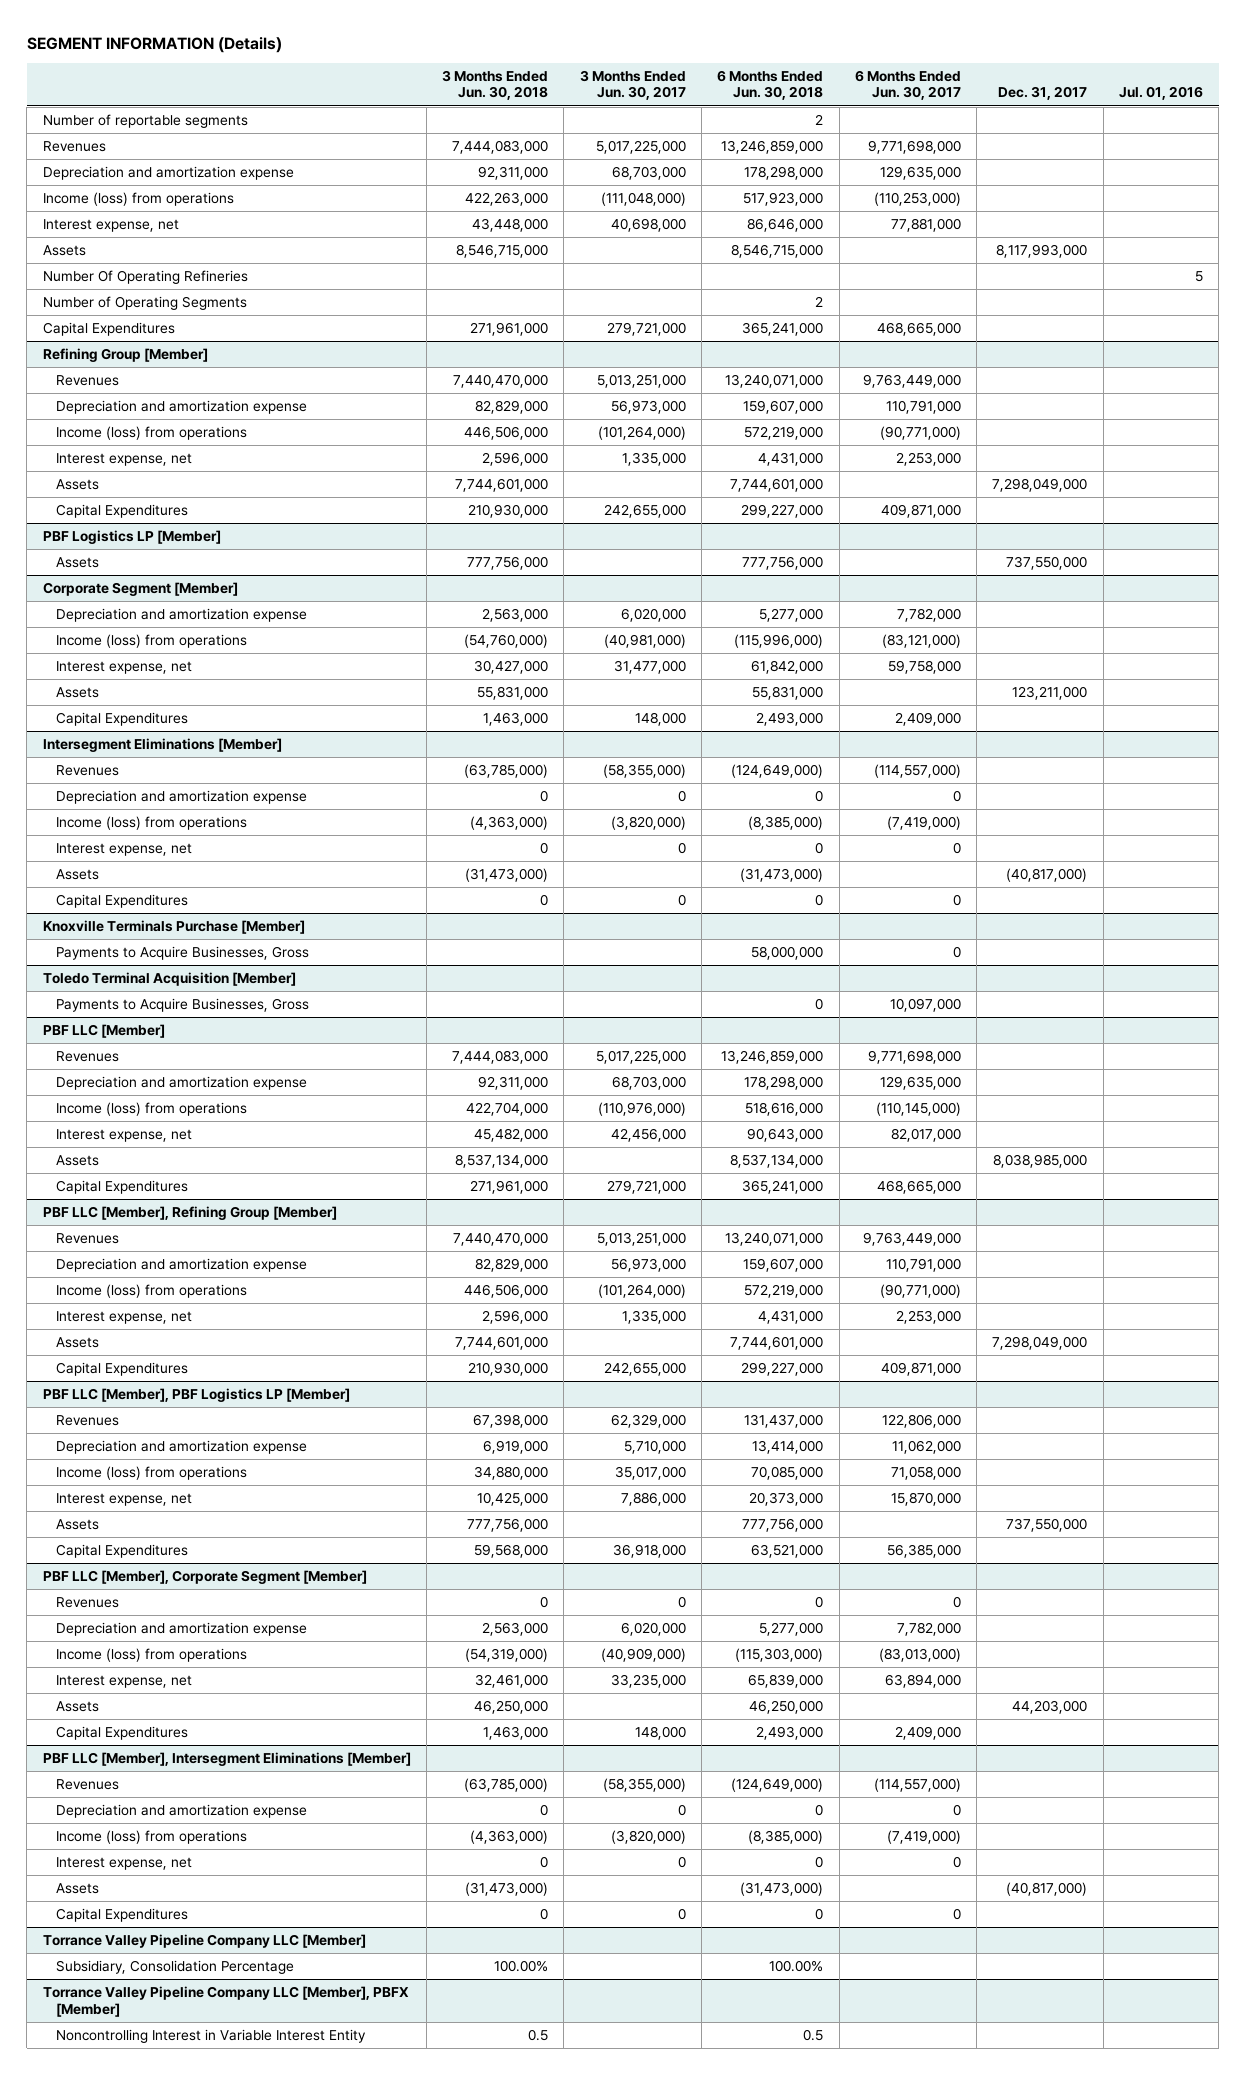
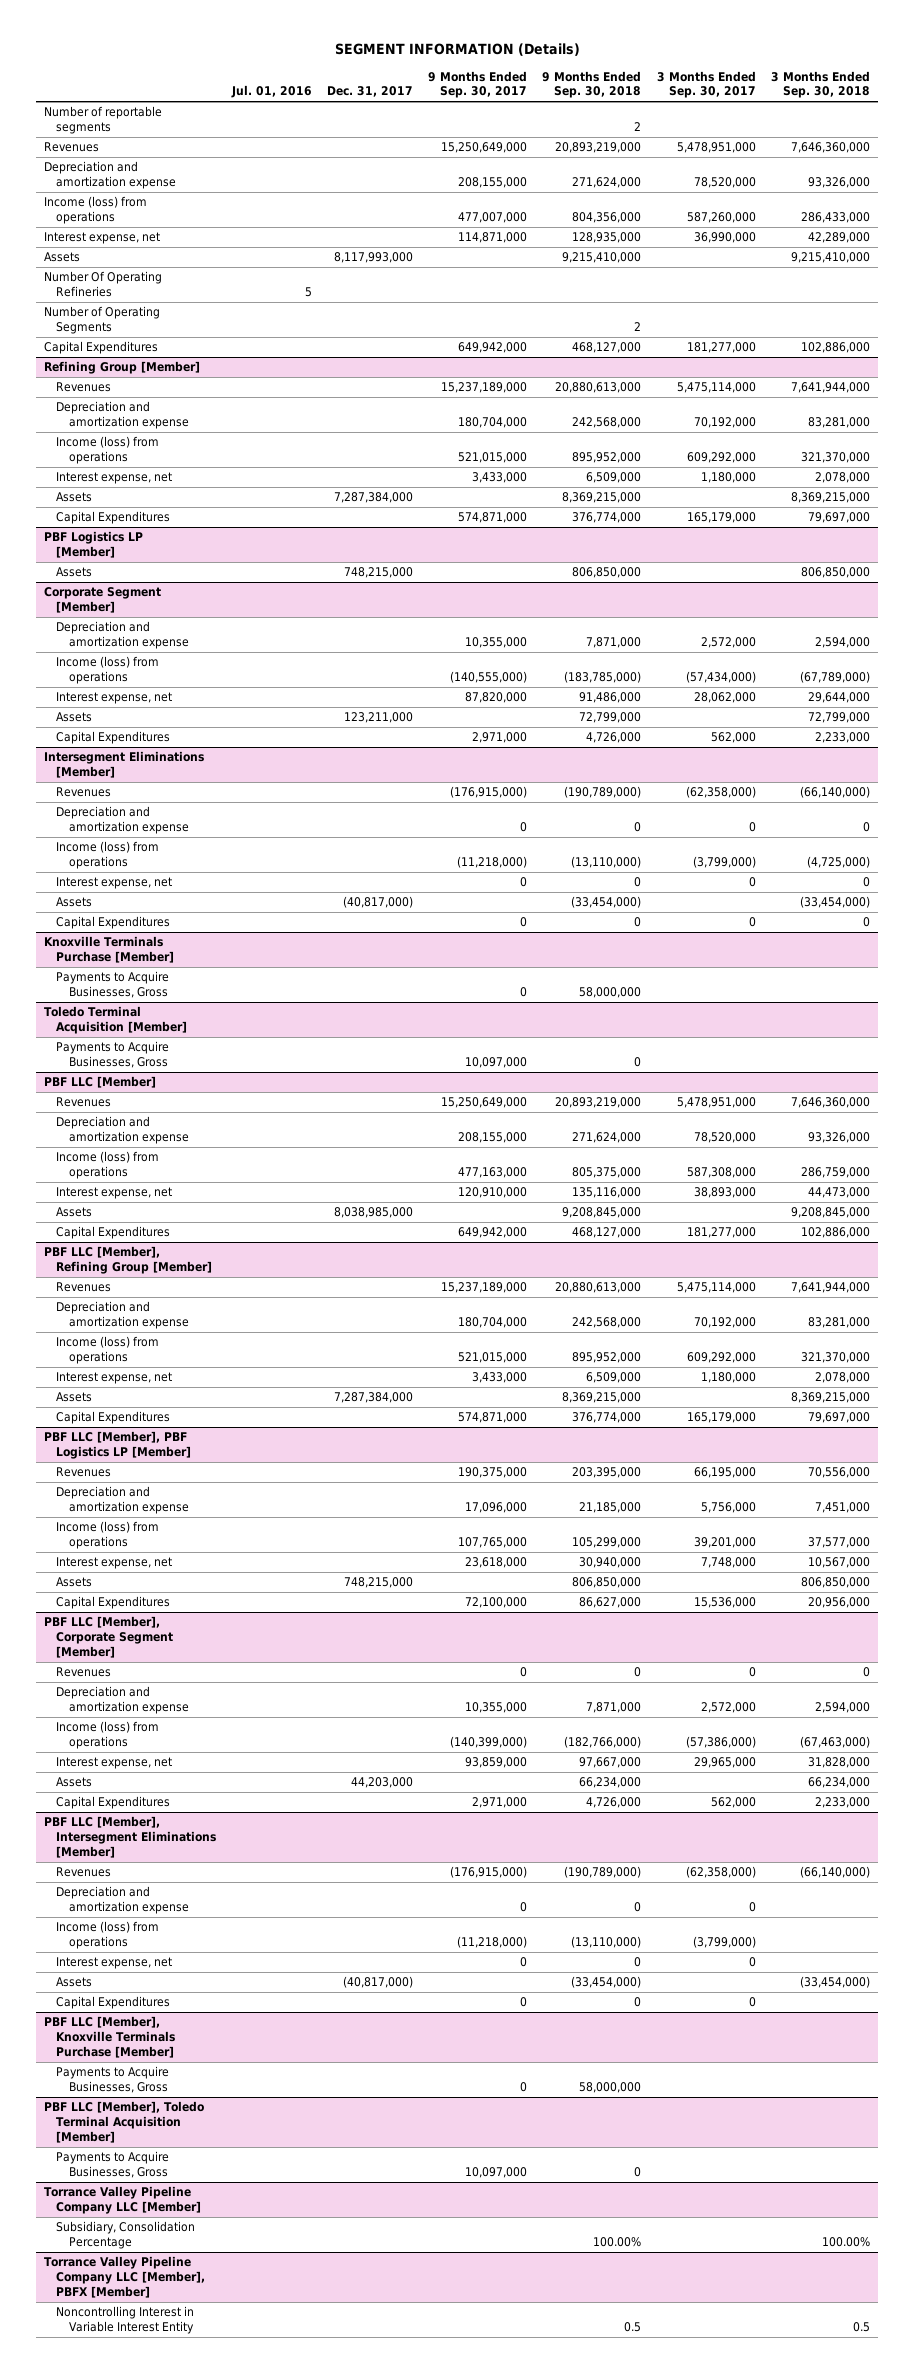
[442,70,549,101] 3 Months Ended Jun. 30, 2018 -> none
[579,70,686,101] 3 Months Ended Jun. 30, 2017 -> none
[717,70,824,101] 6 Months Ended Jun. 30, 2018 -> none
[854,70,961,101] 6 Months Ended Jun. 30, 2017 -> none
none -> [428,70,528,99] 9 Months Ended Sep. 30, 2017
none -> [542,70,642,99] 9 Months Ended Sep. 30, 2018
none -> [656,70,756,99] 3 Months Ended Sep. 30, 2017
none -> [770,70,870,99] 3 Months Ended Sep. 30, 2018
[992,478,1088,493] 7,298,049,000 -> [333,492,413,504] 7,287,384,000
[1006,556,1088,571] 737,550,000 -> [343,567,413,579] 748,215,000
[992,1336,1088,1351] 7,298,049,000 -> [333,1392,413,1404] 7,287,384,000
[1006,1518,1088,1533] 737,550,000 -> [343,1577,413,1589] 748,215,000
none -> [43,2016,176,2059] PBF LLC [Member], Knoxville Terminals Purchase [Member]
none -> [56,2066,170,2094] Payments to Acquire Businesses, Gross
none -> [43,2101,204,2144] PBF LLC [Member], Toledo Terminal Acquisition [Member]
none -> [56,2151,170,2179] Payments to Acquire Businesses, Gross

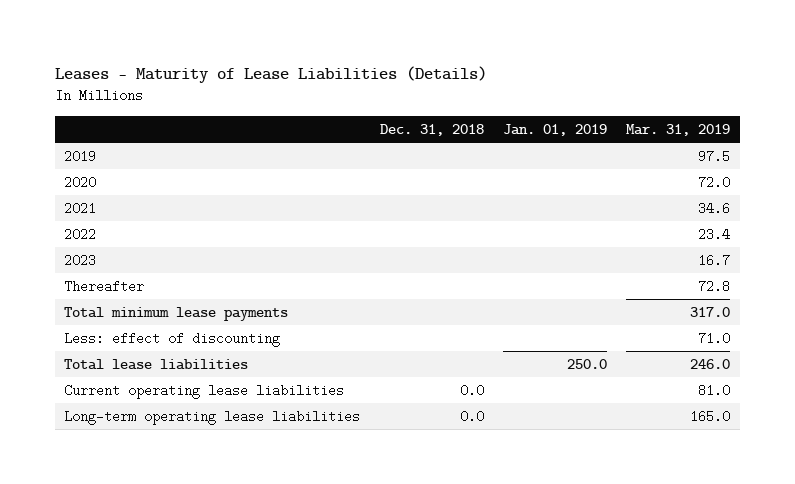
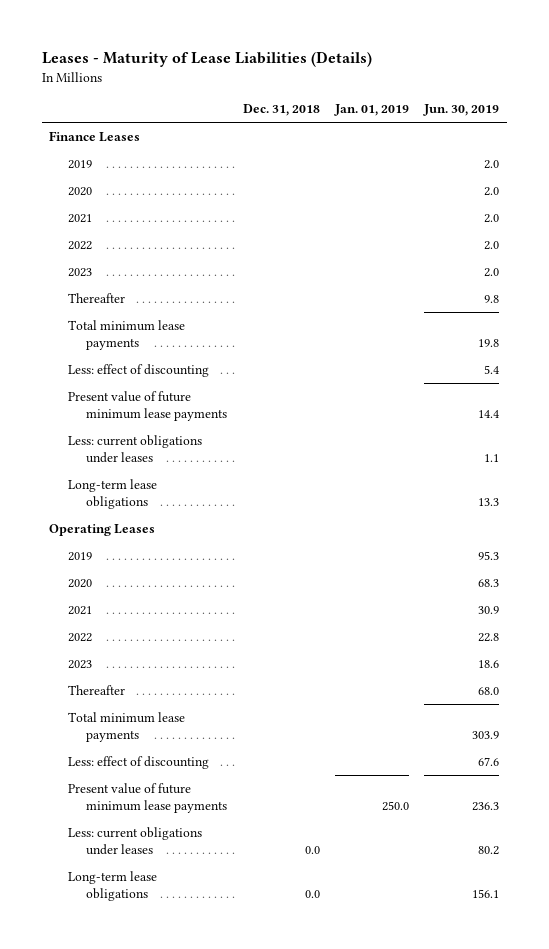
[626,123,731,136] Mar. 31, 2019 -> none
none -> [423,104,500,117] Jun. 30, 2019
none -> [49,131,141,143] Finance Leases
none -> [67,391,228,421] Present value of future minimum lease payments
none -> [67,435,202,463] Less: current obligations under leases
none -> [67,479,157,509] Long-term lease obligations
none -> [49,524,156,537] Operating Leases
none -> [67,552,92,562] 2019
none -> [67,579,92,589] 2020
none -> [67,606,92,616] 2021
none -> [67,633,92,643] 2022
none -> [67,660,92,670] 2023
none -> [67,685,125,696] Thereafter
none -> [67,712,185,742] Total minimum lease payments
none -> [67,756,209,770] Less: effect of discounting
[64,358,249,370] Total lease liabilities -> [67,783,228,813] Present value of future minimum lease payments
[64,383,345,399] Current operating lease liabilities -> [67,827,202,855] Less: current obligations under leases
[64,409,361,425] Long-term operating lease liabilities -> [67,871,157,901] Long-term lease obligations

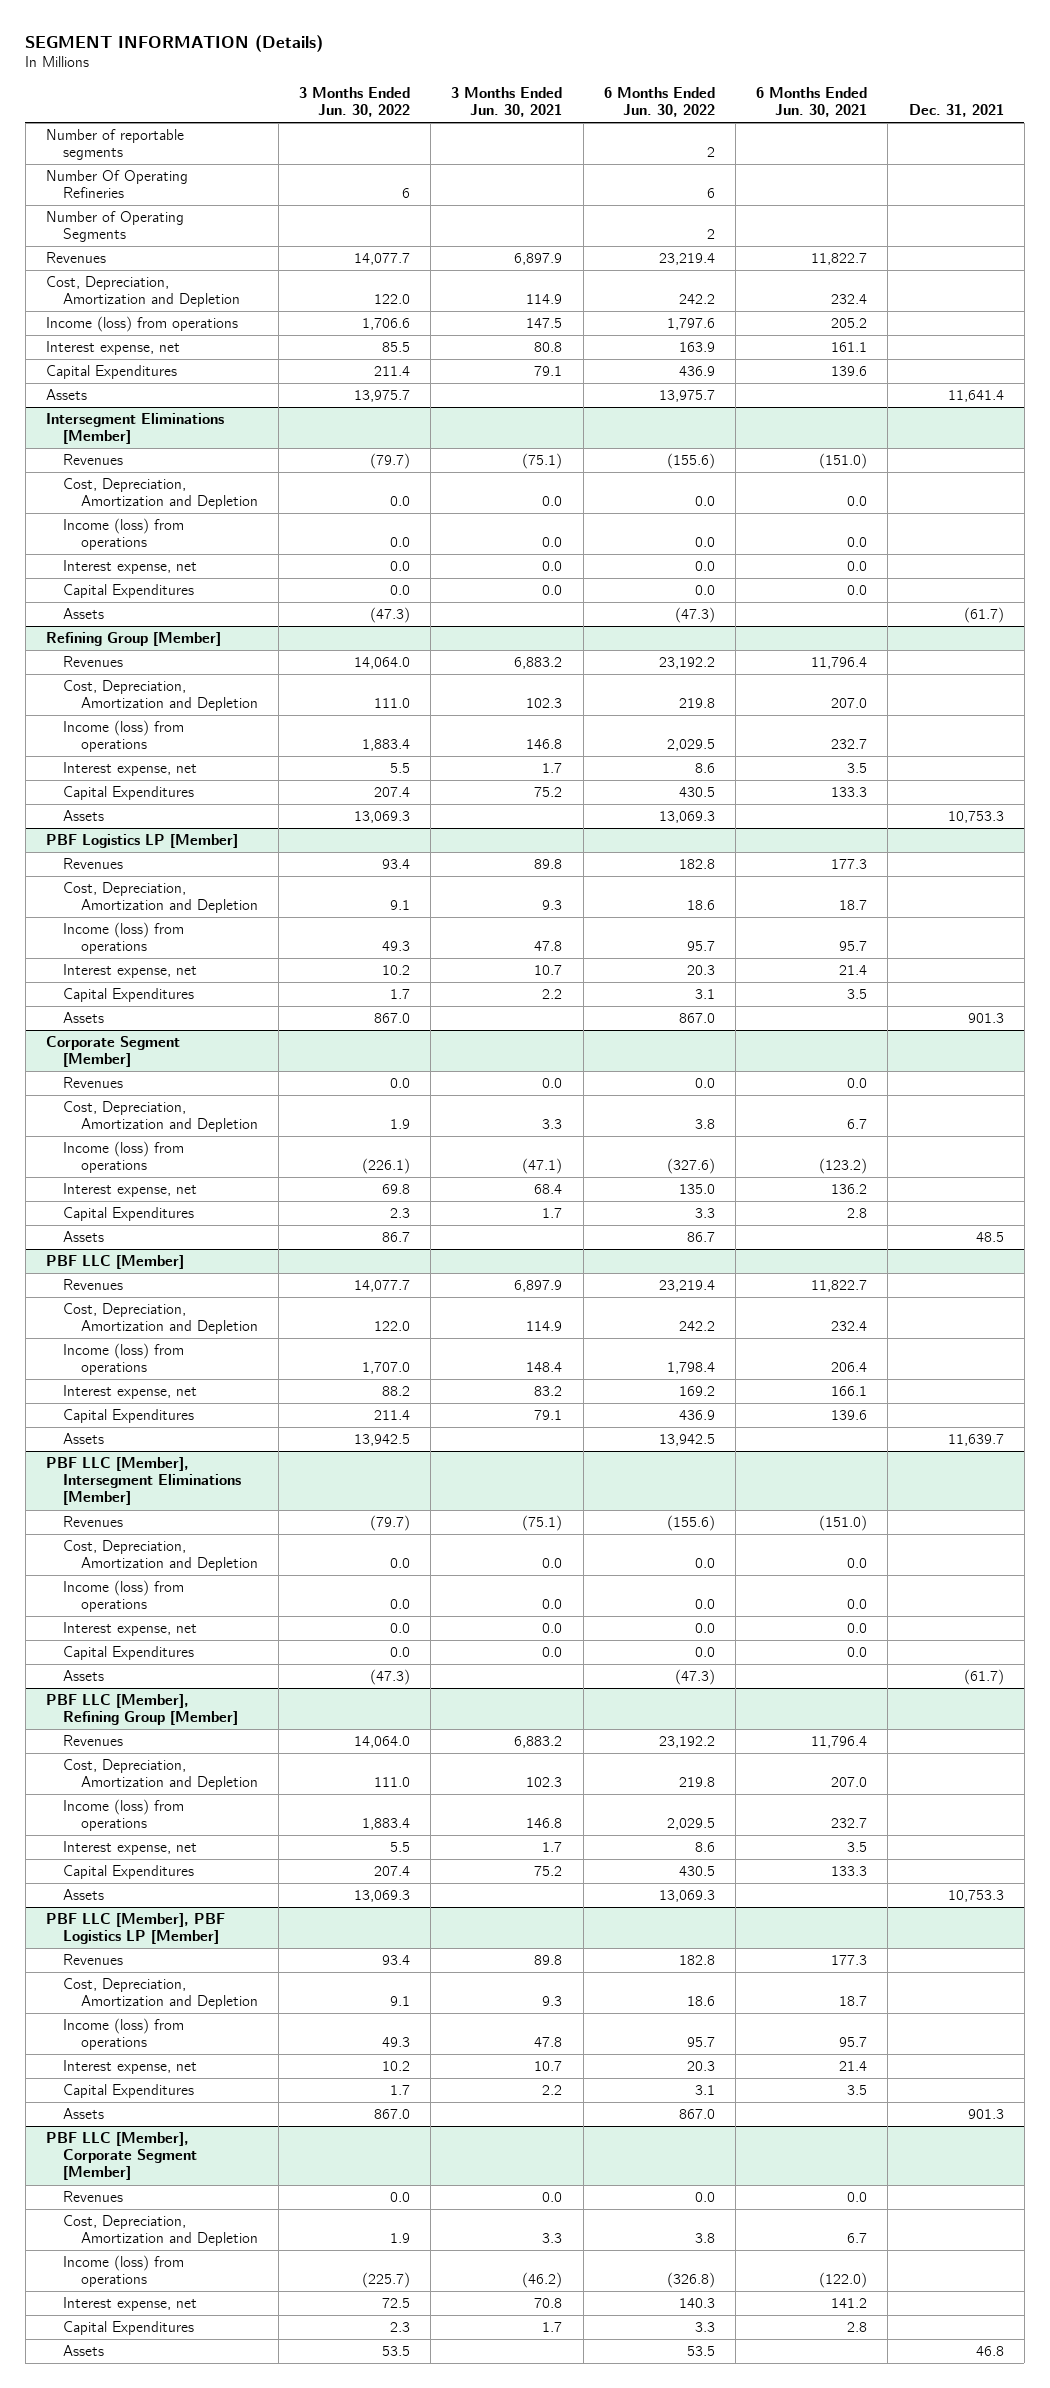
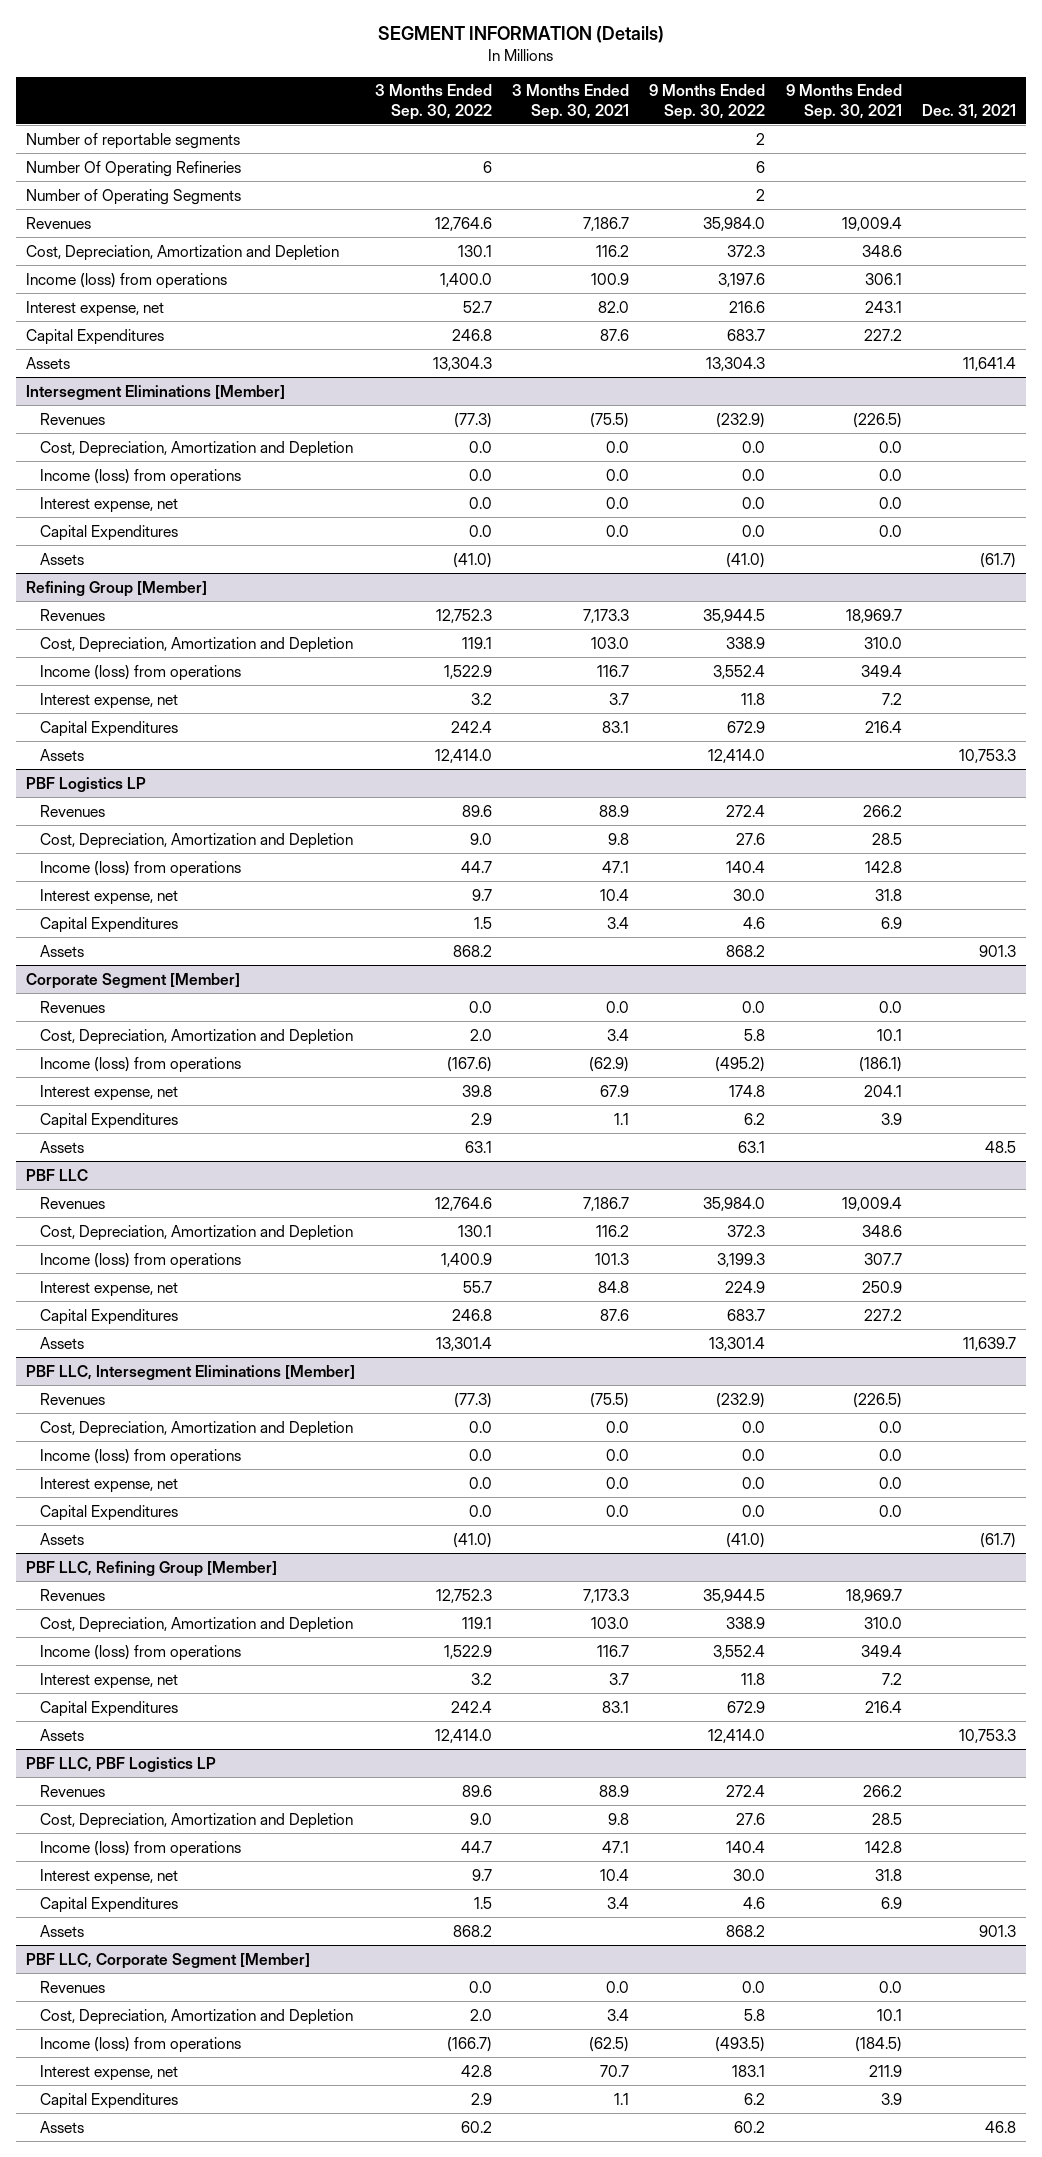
[298,87,410,118] 3 Months Ended Jun. 30, 2022 -> none
[451,87,563,118] 3 Months Ended Jun. 30, 2021 -> none
[603,87,715,118] 6 Months Ended Jun. 30, 2022 -> none
[756,87,868,118] 6 Months Ended Jun. 30, 2021 -> none
none -> [375,84,493,120] 3 Months Ended Sep. 30, 2022
none -> [512,84,630,120] 3 Months Ended Sep. 30, 2021
none -> [649,84,766,120] 9 Months Ended Sep. 30, 2022
none -> [785,84,902,120] 9 Months Ended Sep. 30, 2021
[46,834,239,849] PBF Logistics LP [Member] -> [25,776,146,792] PBF Logistics LP
[46,1255,185,1270] PBF LLC [Member] -> [25,1168,88,1181] PBF LLC
[46,1457,242,1506] PBF LLC [Member], Intersegment Eliminations [Member] -> [25,1364,355,1380] PBF LLC, Intersegment Eliminations [Member]
[46,1694,239,1726] PBF LLC [Member], Refining Group [Member] -> [25,1560,277,1577] PBF LLC, Refining Group [Member]
[46,1913,226,1945] PBF LLC [Member], PBF Logistics LP [Member] -> [25,1756,216,1772] PBF LLC, PBF Logistics LP
[46,2132,198,2181] PBF LLC [Member], Corporate Segment [Member] -> [25,1952,310,1969] PBF LLC, Corporate Segment [Member]

